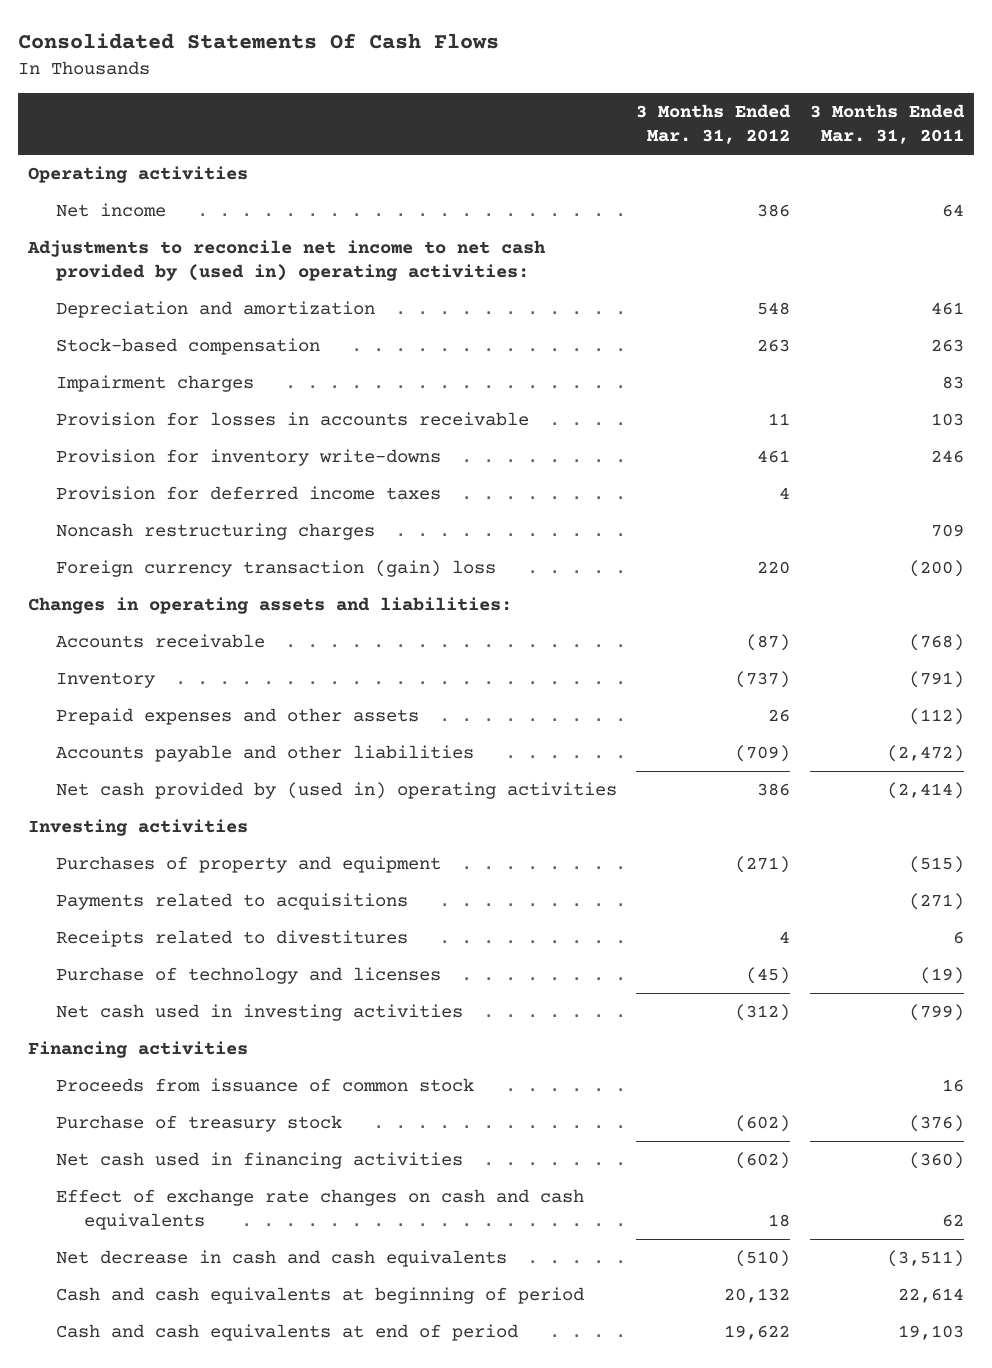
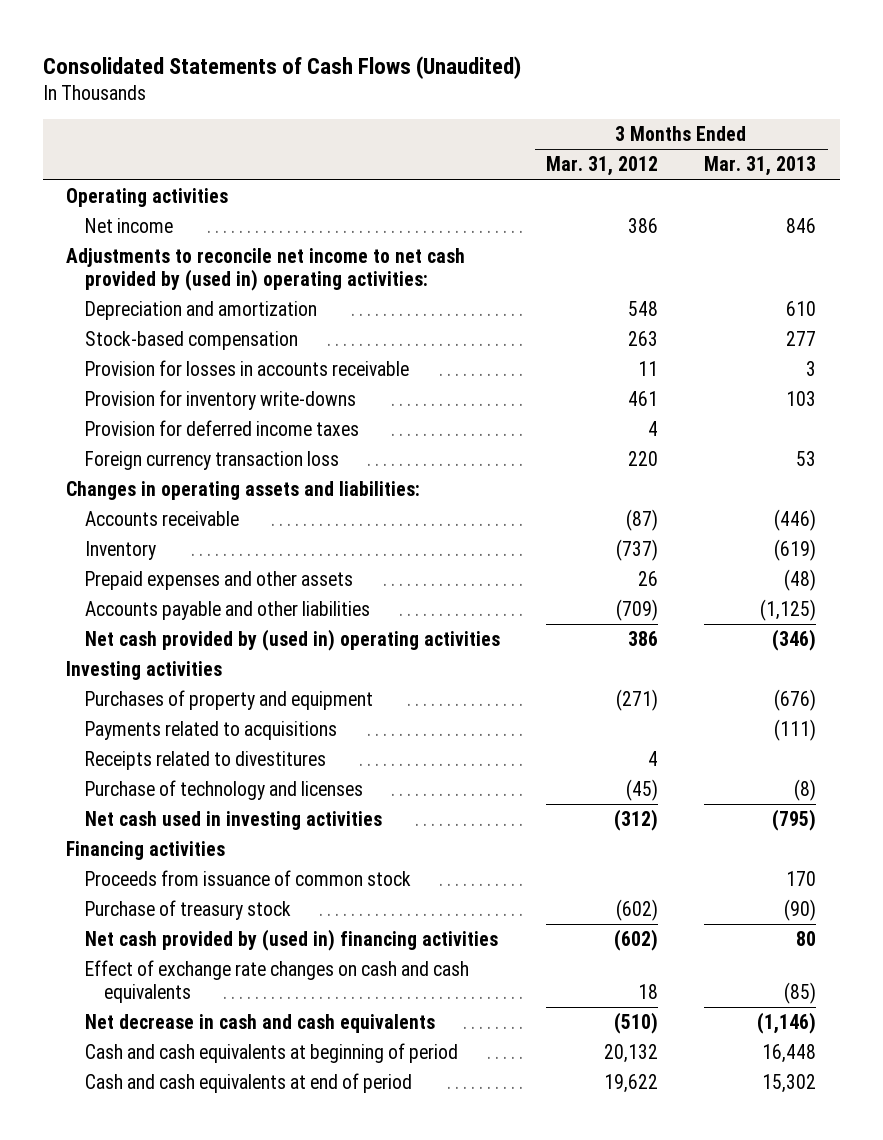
[17,32,499,49] Consolidated Statements Of Cash Flows -> [43,55,522,79] Consolidated Statements of Cash Flows (Unaudited)
[809,104,965,144] 3 Months Ended Mar. 31, 2011 -> none
none -> [704,156,817,177] Mar. 31, 2013
[55,375,254,393] Impairment charges -> none
[55,523,375,541] Noncash restructuring charges -> none
[55,560,496,578] Foreign currency transaction (gain) loss -> [85,450,340,470] Foreign currency transaction loss
[55,1152,463,1170] Net cash used in financing activities -> [85,928,499,951] Net cash provided by (used in) financing activities

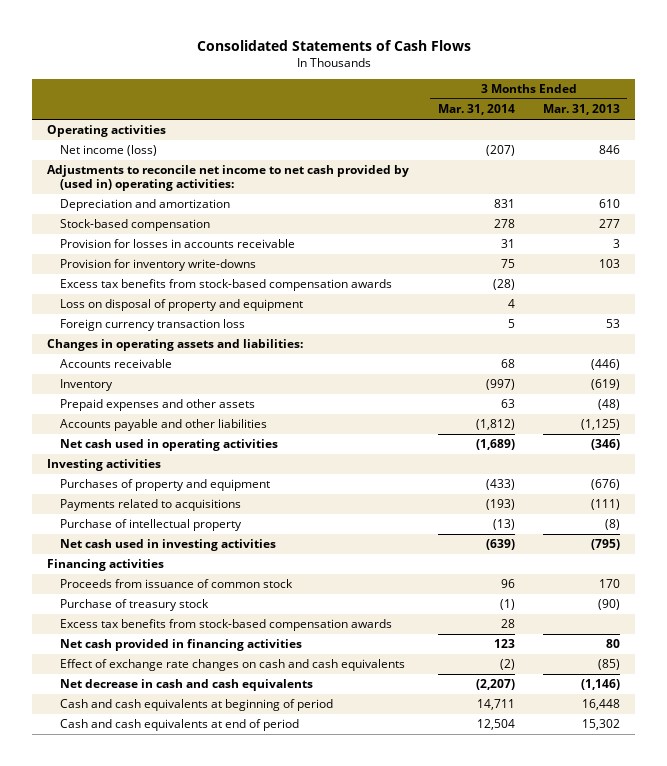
[43,55,522,79] Consolidated Statements of Cash Flows (Unaudited) -> [196,39,471,51] Consolidated Statements of Cash Flows
[546,156,659,177] Mar. 31, 2012 -> none
none -> [437,104,515,116] Mar. 31, 2014
[85,217,174,233] Net income -> [59,145,157,157] Net income (loss)
[85,419,360,436] Provision for deferred income taxes -> none
none -> [59,279,392,292] Excess tax benefits from stock-based compensation awards
none -> [59,299,303,312] Loss on disposal of property and equipment
[85,628,501,651] Net cash provided by (used in) operating activities -> [59,439,278,452] Net cash used in operating activities
[85,750,327,770] Receipts related to divestitures -> none
[85,779,364,800] Purchase of technology and licenses -> [59,519,242,532] Purchase of intellectual property
none -> [59,619,392,632] Excess tax benefits from stock-based compensation awards
[85,928,499,951] Net cash provided by (used in) financing activities -> [59,639,302,652] Net cash provided in financing activities

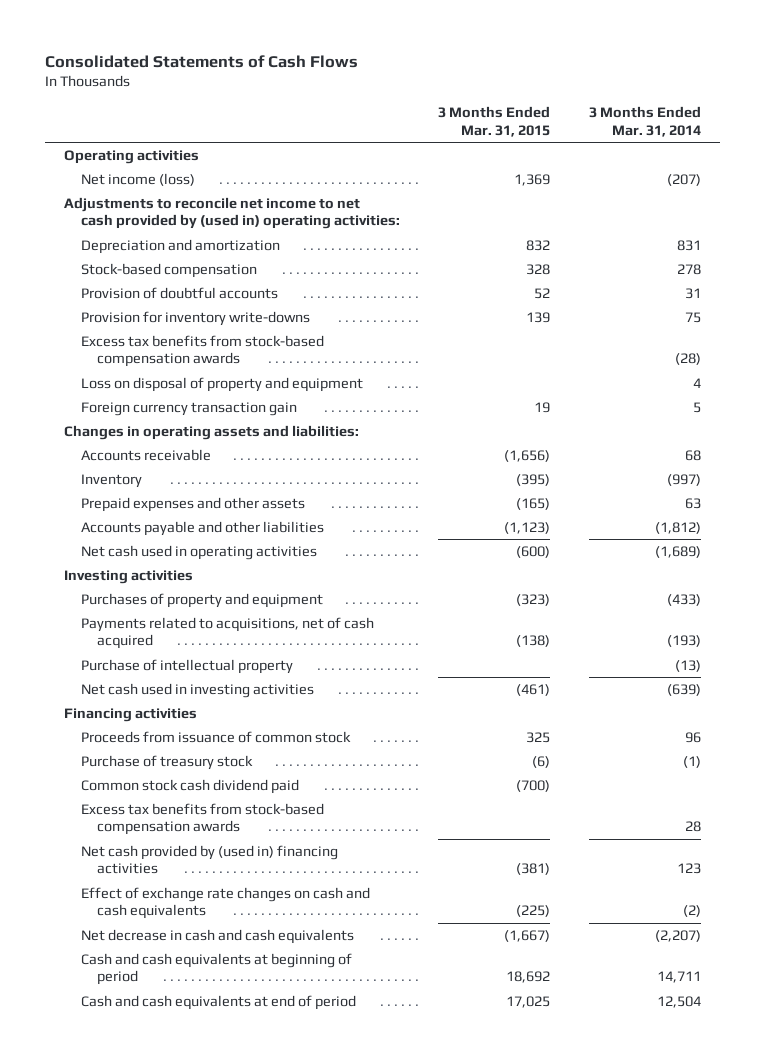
[543,104,621,116] Mar. 31, 2013 -> none
none -> [438,106,551,138] 3 Months Ended Mar. 31, 2015
[59,239,295,249] Provision for losses in accounts receivable -> [80,286,278,299] Provision of doubtful accounts
[59,319,245,332] Foreign currency transaction loss -> [80,401,297,416] Foreign currency transaction gain
[59,499,241,512] Payments related to acquisitions -> [80,616,374,650] Payments related to acquisitions, net of cash acquired
none -> [80,778,299,794] Common stock cash dividend paid
[59,639,302,652] Net cash provided in financing activities -> [80,844,338,875] Net cash provided by (used in) financing activities

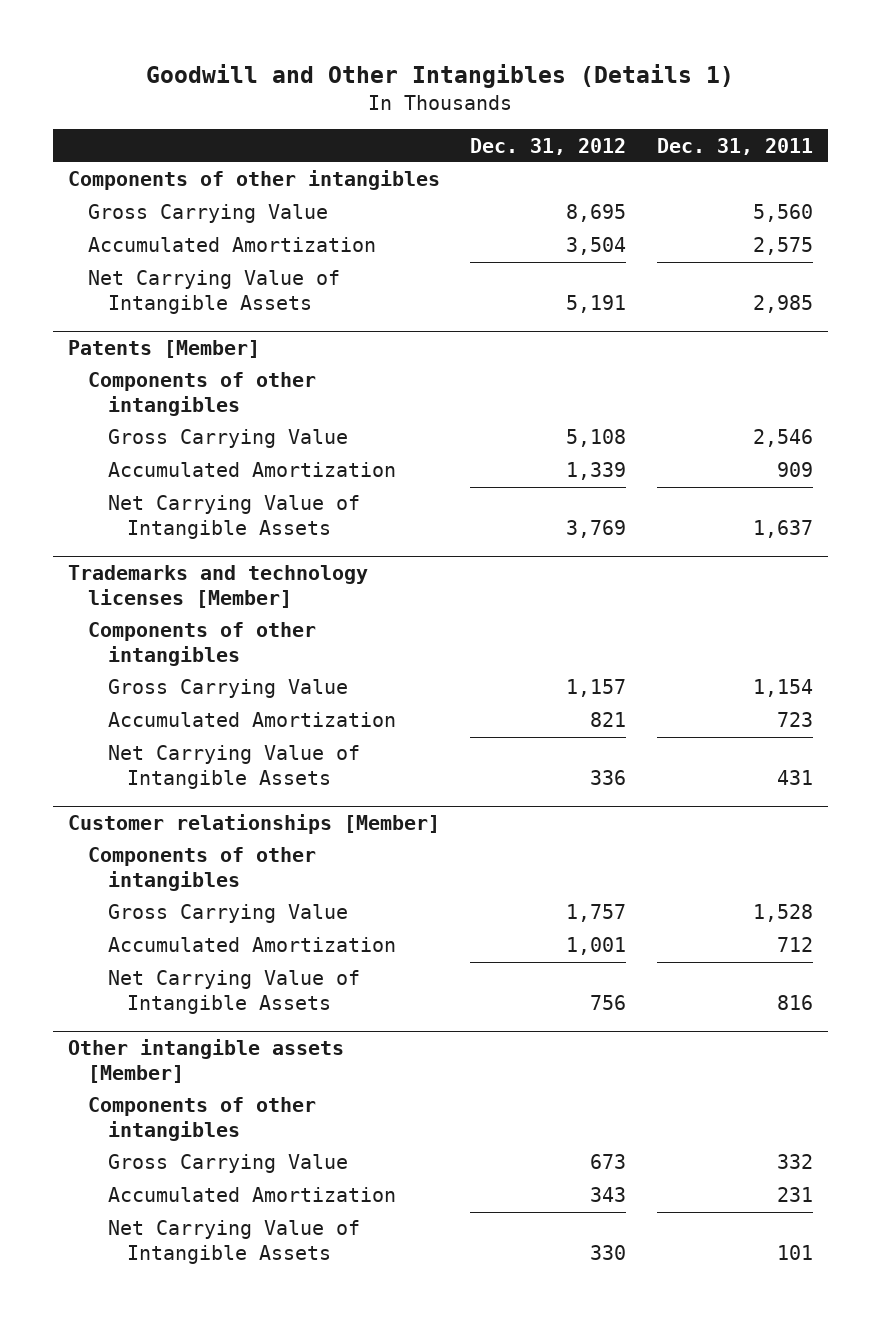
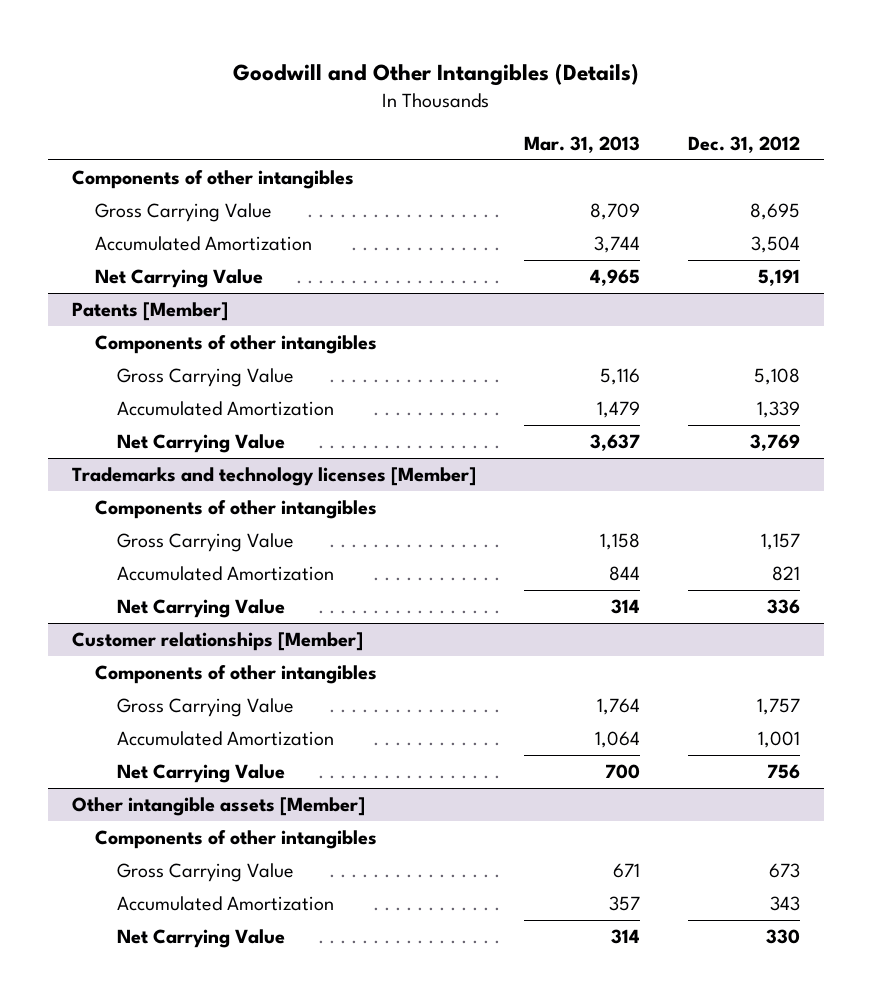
[146,64,735,89] Goodwill and Other Intangibles (Details 1) -> [233,62,640,86] Goodwill and Other Intangibles (Details)
[656,137,813,155] Dec. 31, 2011 -> none
none -> [524,135,641,153] Mar. 31, 2013
[88,270,341,315] Net Carrying Value of Intangible Assets -> [94,269,263,289] Net Carrying Value
[107,495,360,540] Net Carrying Value of Intangible Assets -> [117,434,286,454] Net Carrying Value
[107,745,360,790] Net Carrying Value of Intangible Assets -> [117,599,286,619] Net Carrying Value
[107,970,360,1015] Net Carrying Value of Intangible Assets -> [117,764,286,784] Net Carrying Value
[107,1220,360,1265] Net Carrying Value of Intangible Assets -> [117,929,286,949] Net Carrying Value

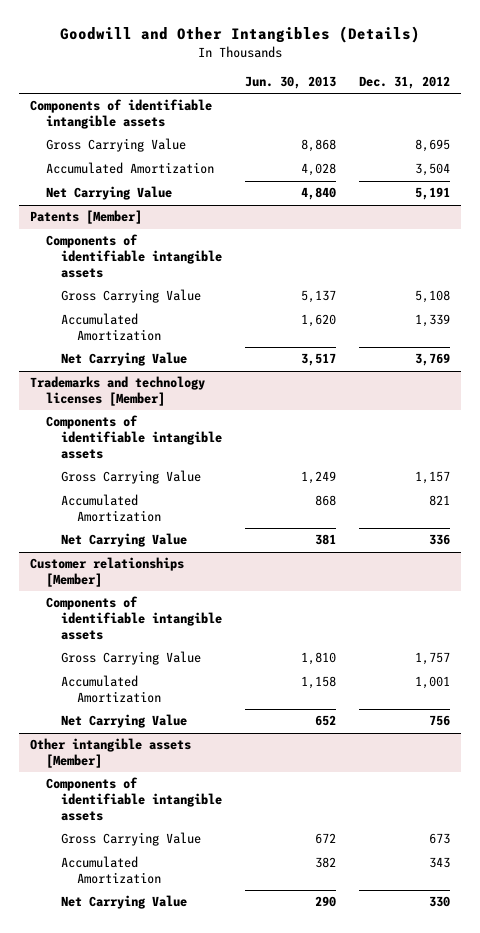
[524,135,641,153] Mar. 31, 2013 -> none
none -> [244,75,336,89] Jun. 30, 2013
[72,170,355,190] Components of other intangibles -> [30,99,213,130] Components of identifiable intangible assets
[94,335,377,355] Components of other intangibles -> [45,234,223,278] Components of identifiable intangible assets
[94,500,377,520] Components of other intangibles -> [45,415,223,459] Components of identifiable intangible assets
[94,665,377,685] Components of other intangibles -> [45,596,223,640] Components of identifiable intangible assets
[94,830,377,850] Components of other intangibles -> [45,777,223,821] Components of identifiable intangible assets

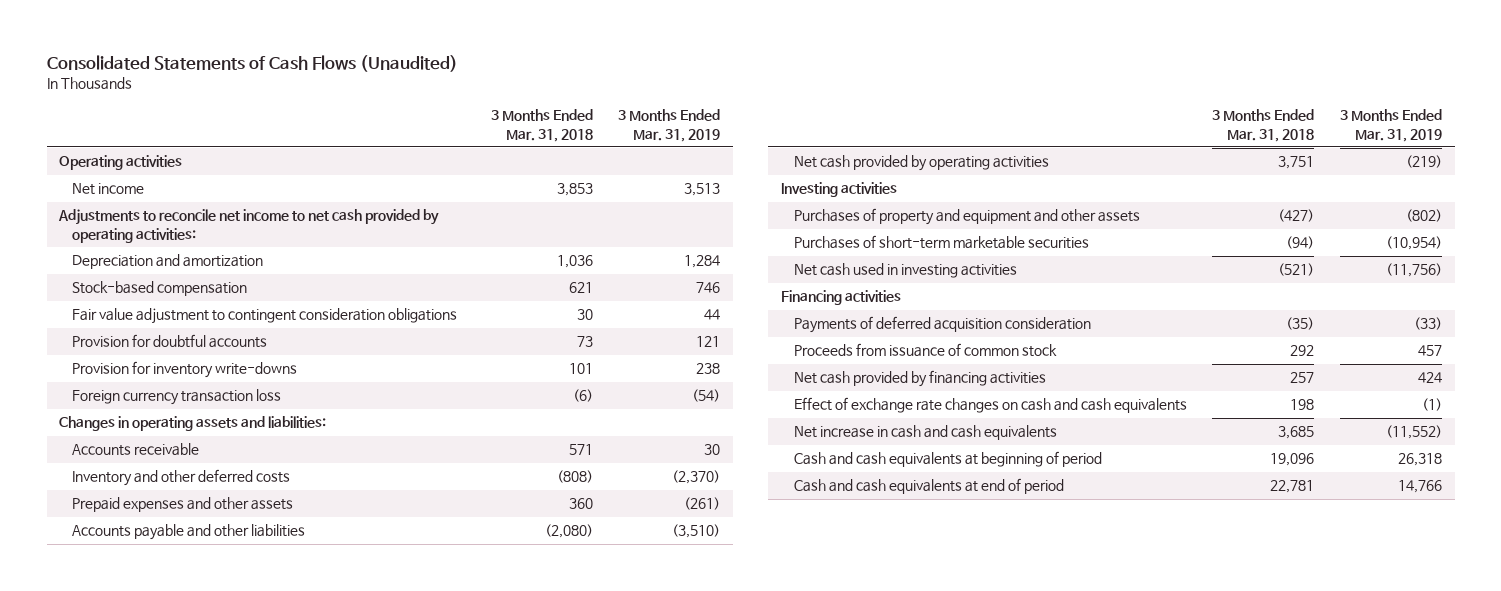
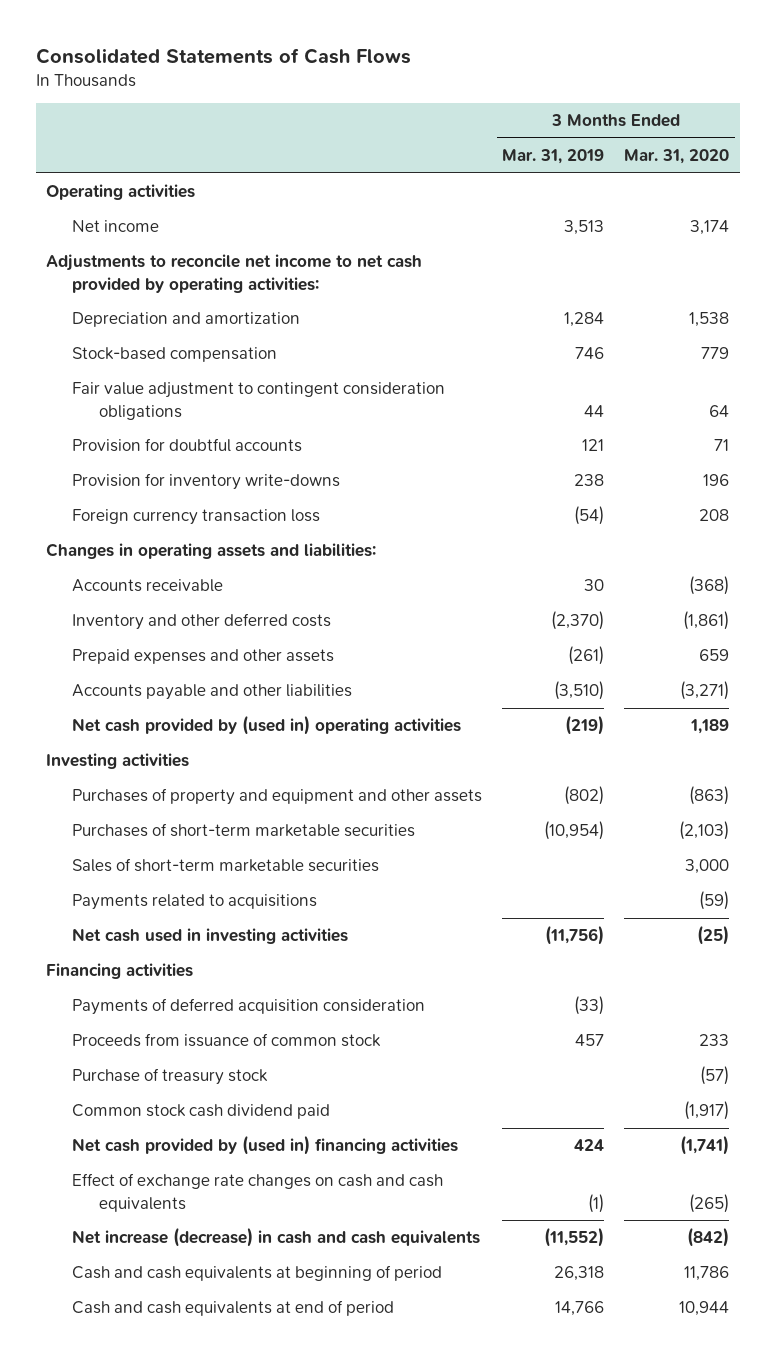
[46,54,458,72] Consolidated Statements of Cash Flows (Unaudited) -> [35,47,411,64] Consolidated Statements of Cash Flows
[490,109,593,142] 3 Months Ended Mar. 31, 2018 -> none
none -> [624,149,730,165] Mar. 31, 2020
[793,155,1049,172] Net cash provided by operating activities -> [72,715,462,736] Net cash provided by (used in) operating activities
none -> [72,858,380,873] Sales of short-term marketable securities
none -> [72,894,318,911] Payments related to acquisitions
none -> [72,1068,269,1086] Purchase of treasury stock
none -> [72,1104,331,1120] Common stock cash dividend paid
[793,370,1046,388] Net cash provided by financing activities -> [72,1135,459,1156] Net cash provided by (used in) financing activities
[793,425,1057,441] Net increase in cash and cash equivalents -> [72,1227,481,1248] Net increase (decrease) in cash and cash equivalents

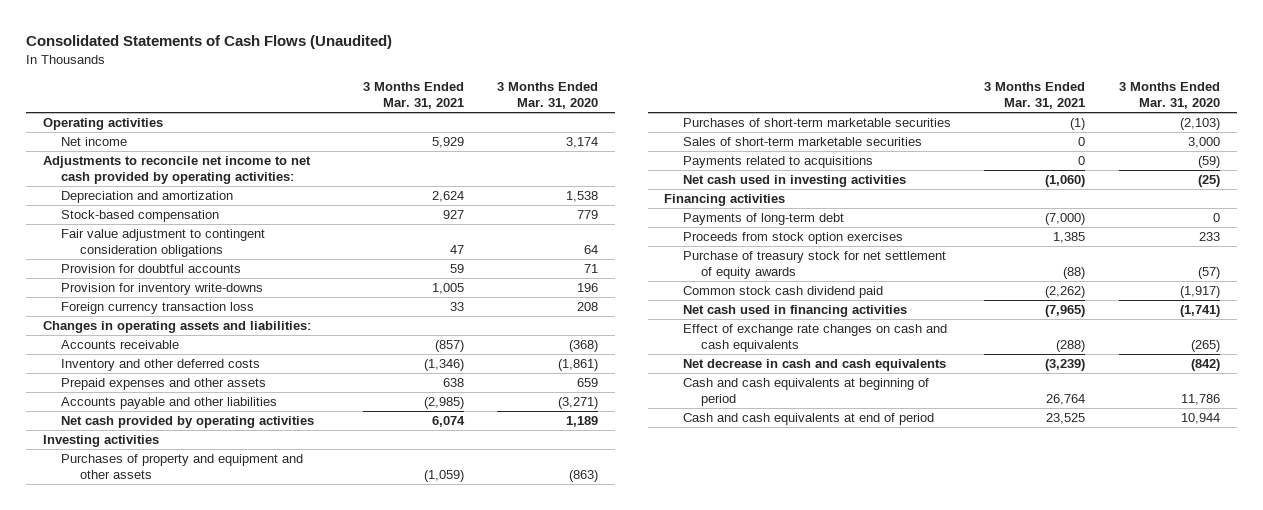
[35,47,411,64] Consolidated Statements of Cash Flows -> [26,35,393,50] Consolidated Statements of Cash Flows (Unaudited)
[502,149,605,165] Mar. 31, 2019 -> none
none -> [362,81,464,109] 3 Months Ended Mar. 31, 2021
[72,715,462,736] Net cash provided by (used in) operating activities -> [61,416,315,429] Net cash provided by operating activities
[72,998,426,1016] Payments of deferred acquisition consideration -> none
none -> [682,213,844,226] Payments of long-term debt
[72,1033,382,1048] Proceeds from issuance of common stock -> [682,232,903,245] Proceeds from stock option exercises
[72,1068,269,1086] Purchase of treasury stock -> [682,251,946,280] Purchase of treasury stock for net settlement of equity awards
[72,1135,459,1156] Net cash provided by (used in) financing activities -> [682,305,907,318] Net cash used in financing activities
[72,1227,481,1248] Net increase (decrease) in cash and cash equivalents -> [682,359,946,372] Net decrease in cash and cash equivalents

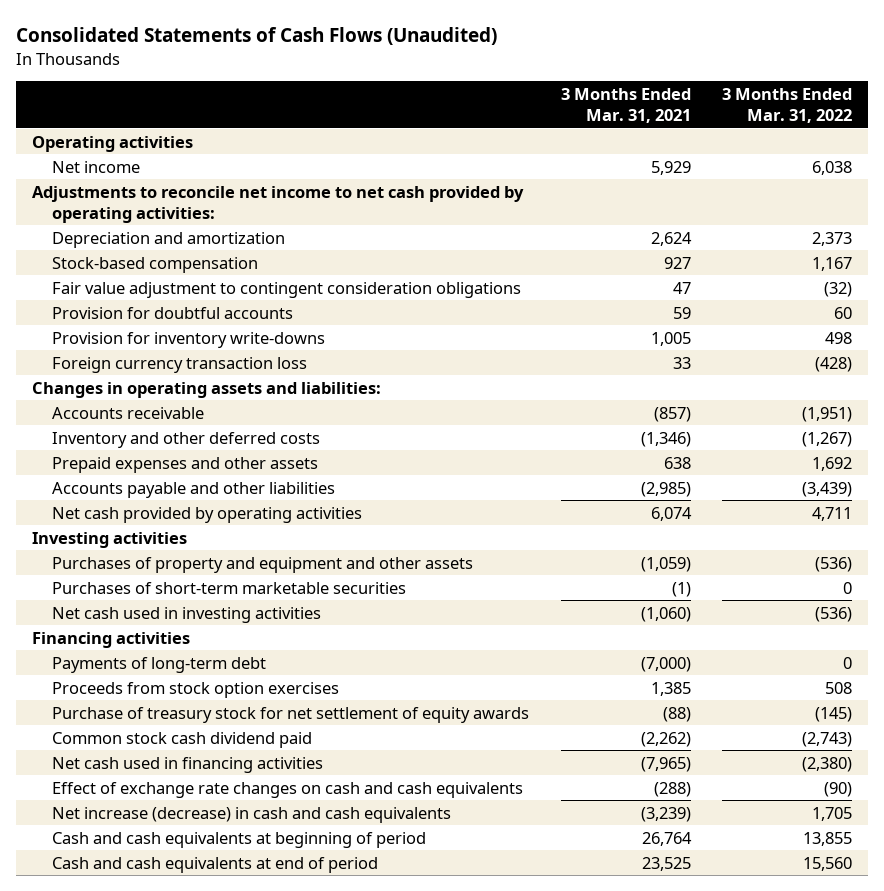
[497,81,599,109] 3 Months Ended Mar. 31, 2020 -> none
none -> [722,88,853,124] 3 Months Ended Mar. 31, 2022
[682,137,922,147] Sales of short-term marketable securities -> none
[682,156,873,169] Payments related to acquisitions -> none
[682,359,946,372] Net decrease in cash and cash equivalents -> [52,806,452,823] Net increase (decrease) in cash and cash equivalents

